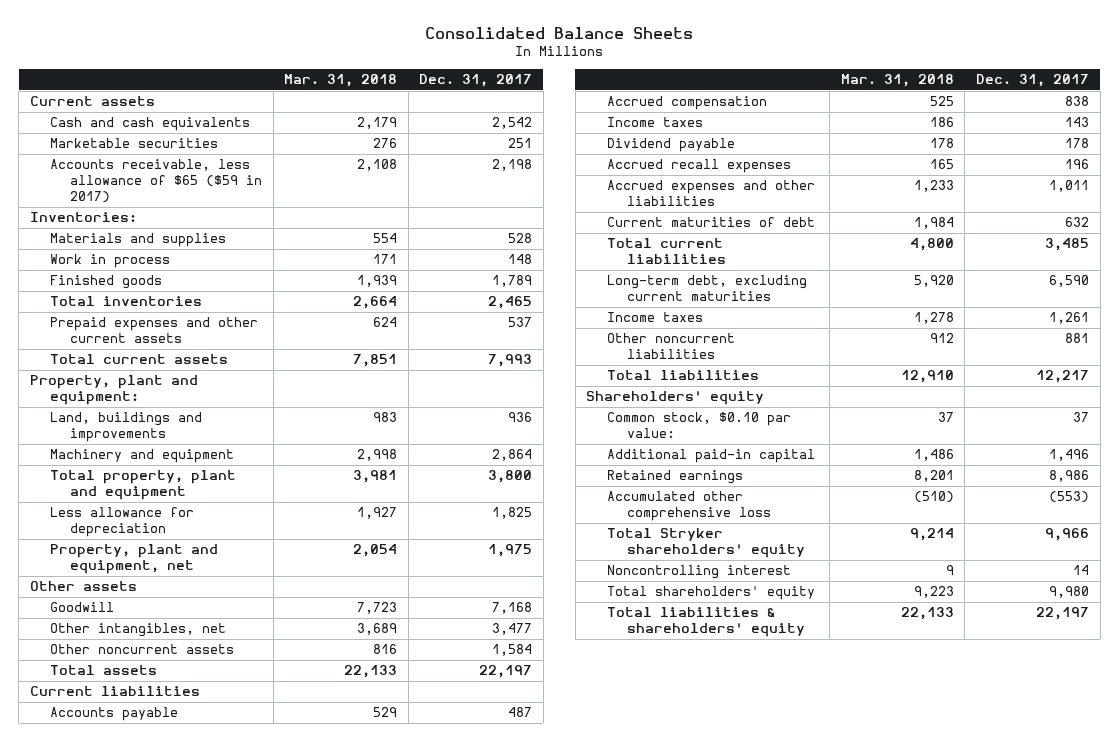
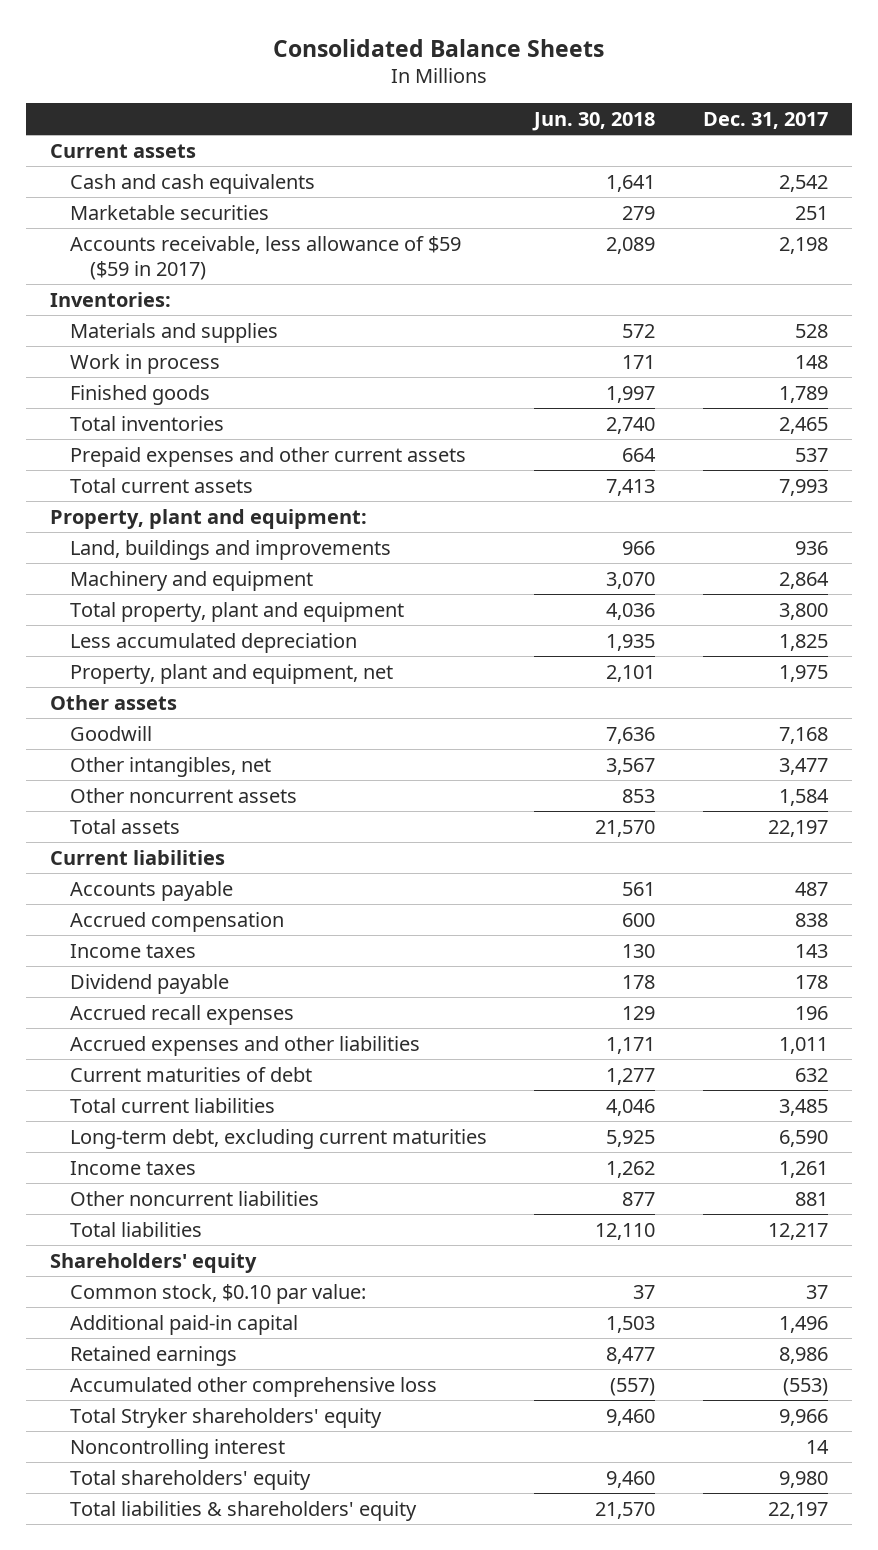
[284,74,398,88] Mar. 31, 2018 -> none
none -> [532,111,656,131] Jun. 30, 2018
[49,159,263,204] Accounts receivable, less allowance of $65 ($59 in 2017) -> [69,235,461,280] Accounts receivable, less allowance of $59 ($59 in 2017)
[49,507,194,538] Less allowance for depreciation -> [69,632,357,653] Less accumulated depreciation

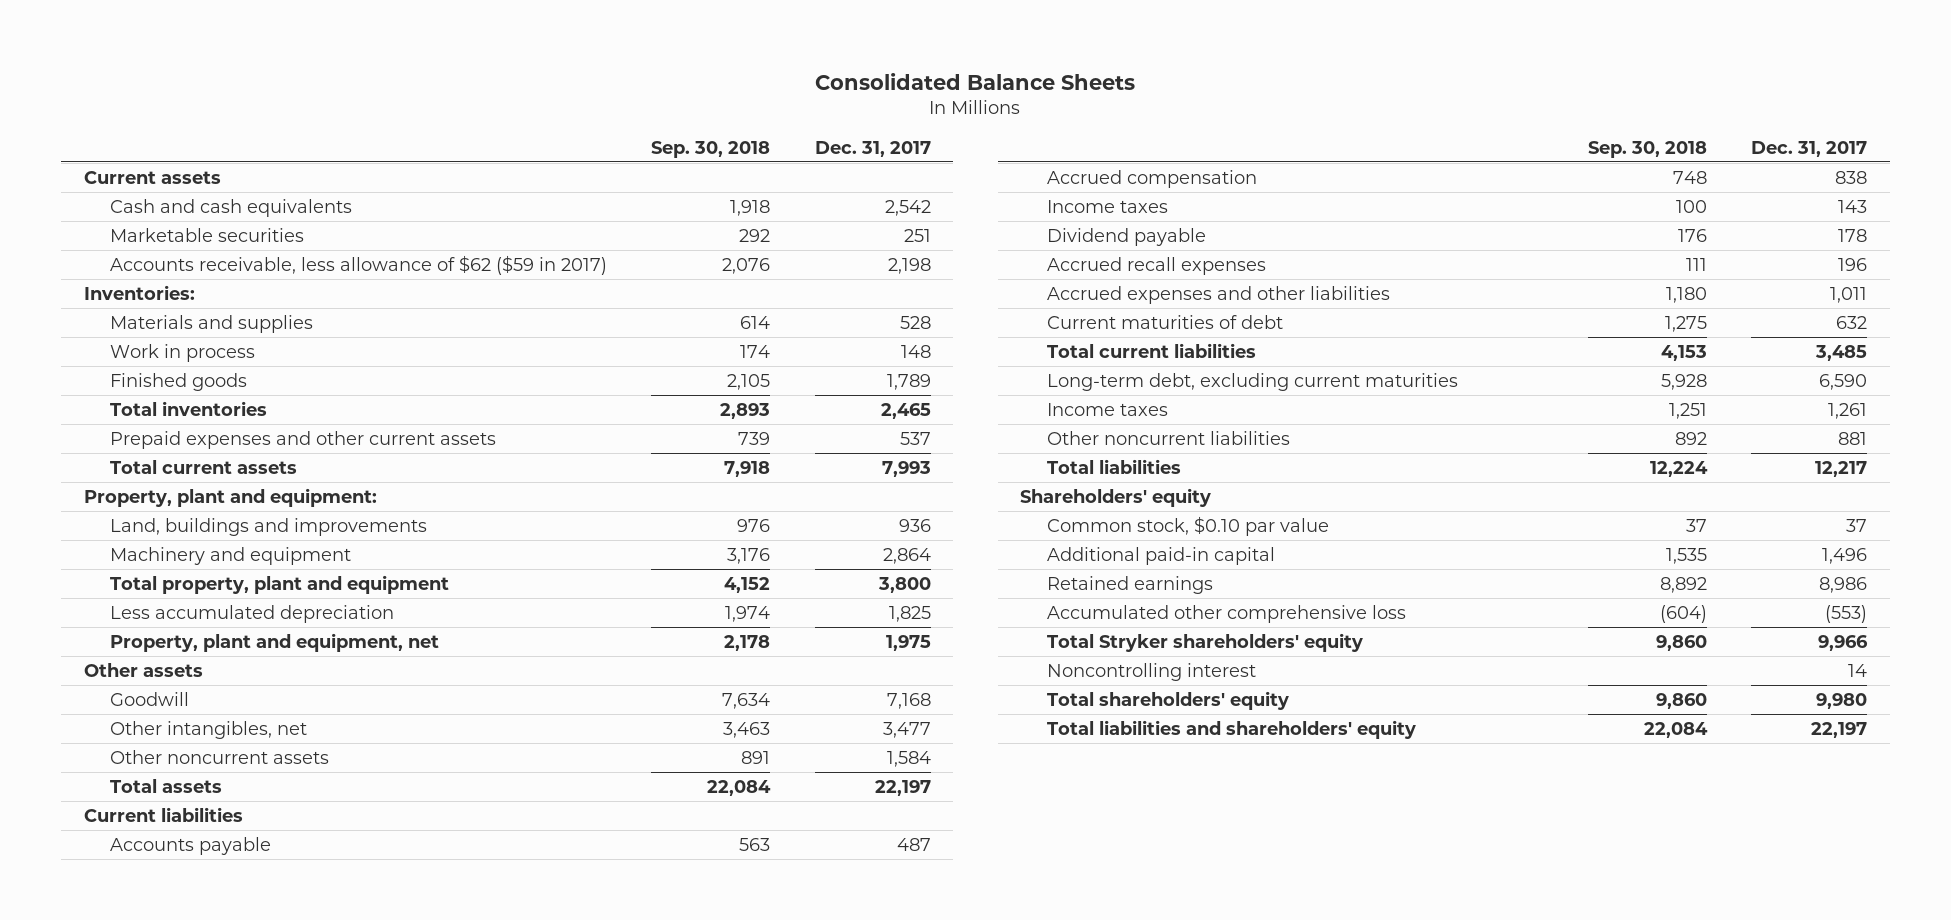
[532,111,656,131] Jun. 30, 2018 -> none
none -> [651,140,771,158] Sep. 30, 2018
[69,235,461,280] Accounts receivable, less allowance of $59 ($59 in 2017) -> [110,255,608,276] Accounts receivable, less allowance of $62 ($59 in 2017)
[69,1283,366,1304] Common stock, $0.10 par value: -> [1047,516,1330,537] Common stock, $0.10 par value
[69,1500,417,1521] Total liabilities & shareholders' equity -> [1047,720,1417,740] Total liabilities and shareholders' equity

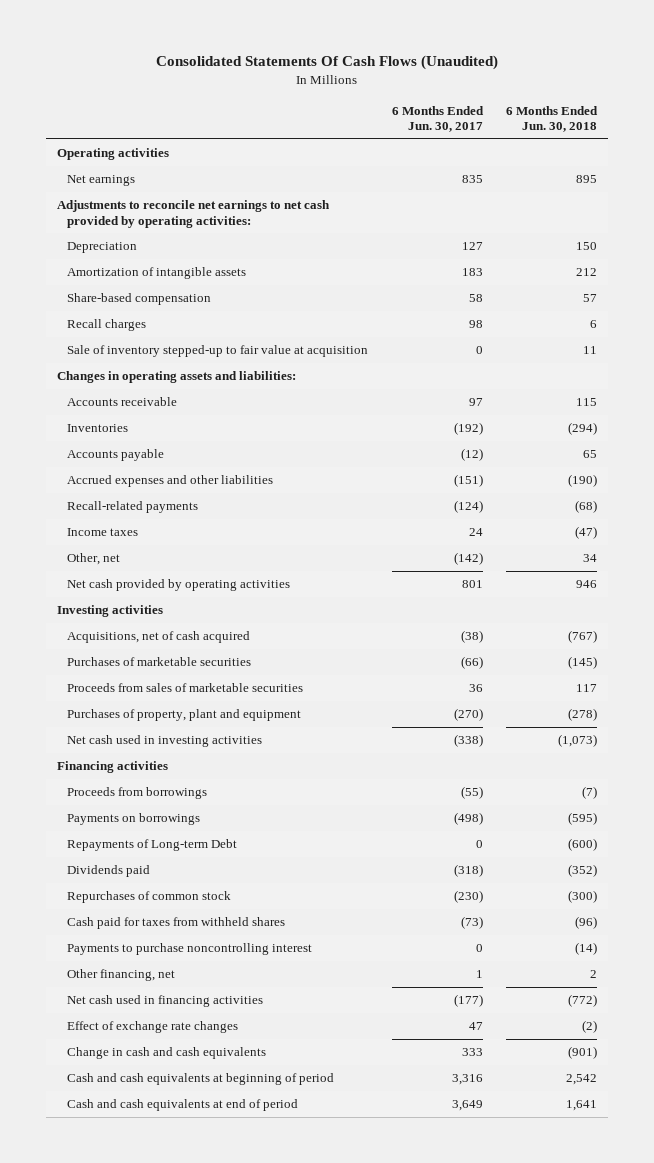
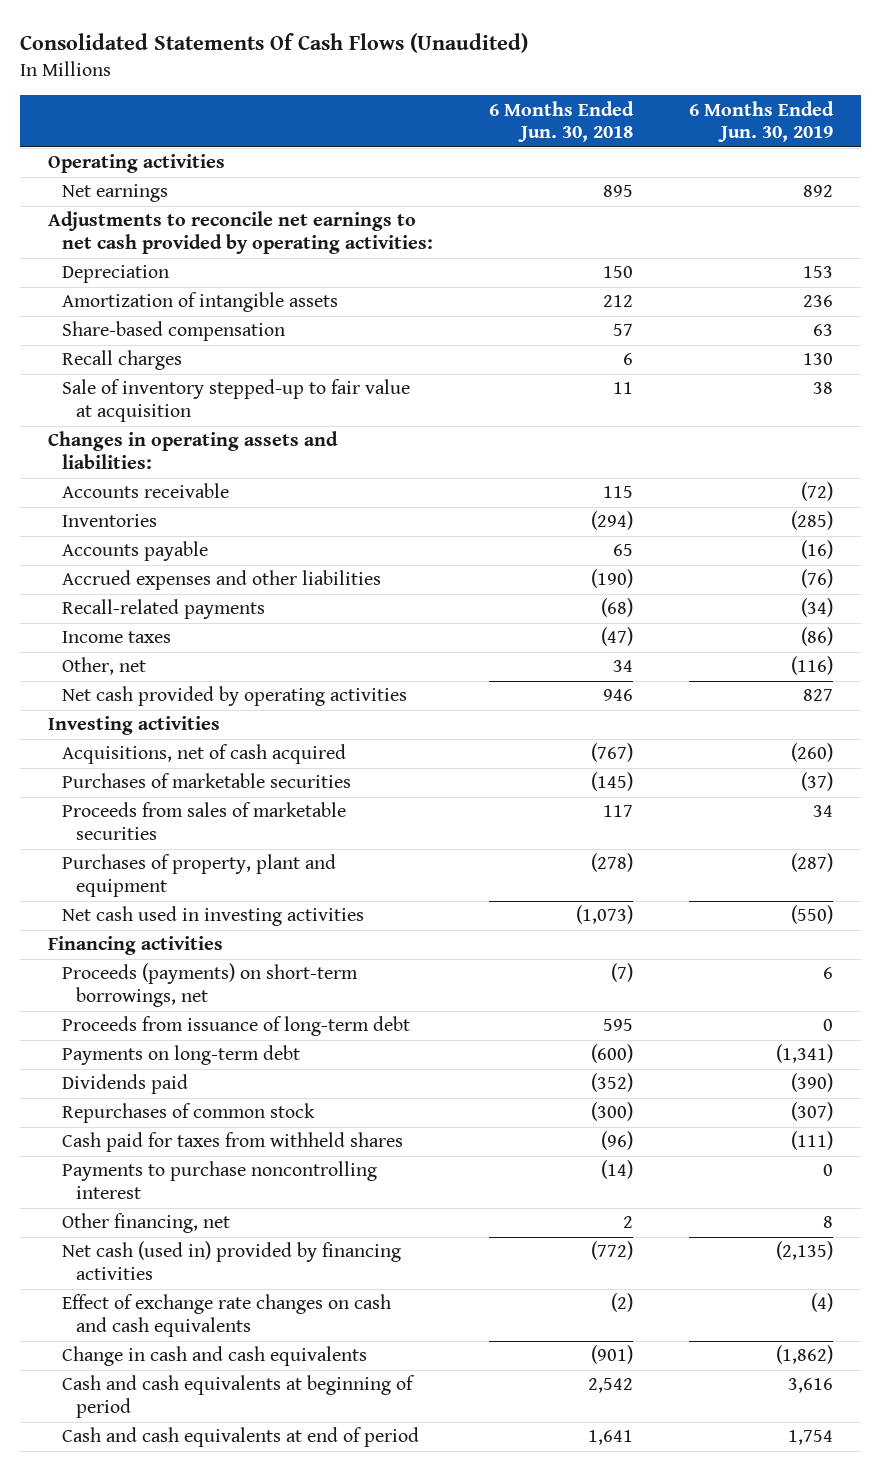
[391,105,484,133] 6 Months Ended Jun. 30, 2017 -> none
none -> [689,100,835,143] 6 Months Ended Jun. 30, 2019
[67,813,201,826] Payments on borrowings -> none
[67,787,208,800] Proceeds from borrowings -> [62,963,359,1008] Proceeds (payments) on short-term borrowings, net
none -> [62,1016,411,1037] Proceeds from issuance of long-term debt
[67,839,238,852] Repayments of Long-term Debt -> [62,1045,301,1066] Payments on long-term debt
[67,995,264,1008] Net cash used in financing activities -> [62,1241,402,1281] Net cash (used in) provided by financing activities
[67,1021,239,1034] Effect of exchange rate changes -> [62,1294,392,1338] Effect of exchange rate changes on cash and cash equivalents

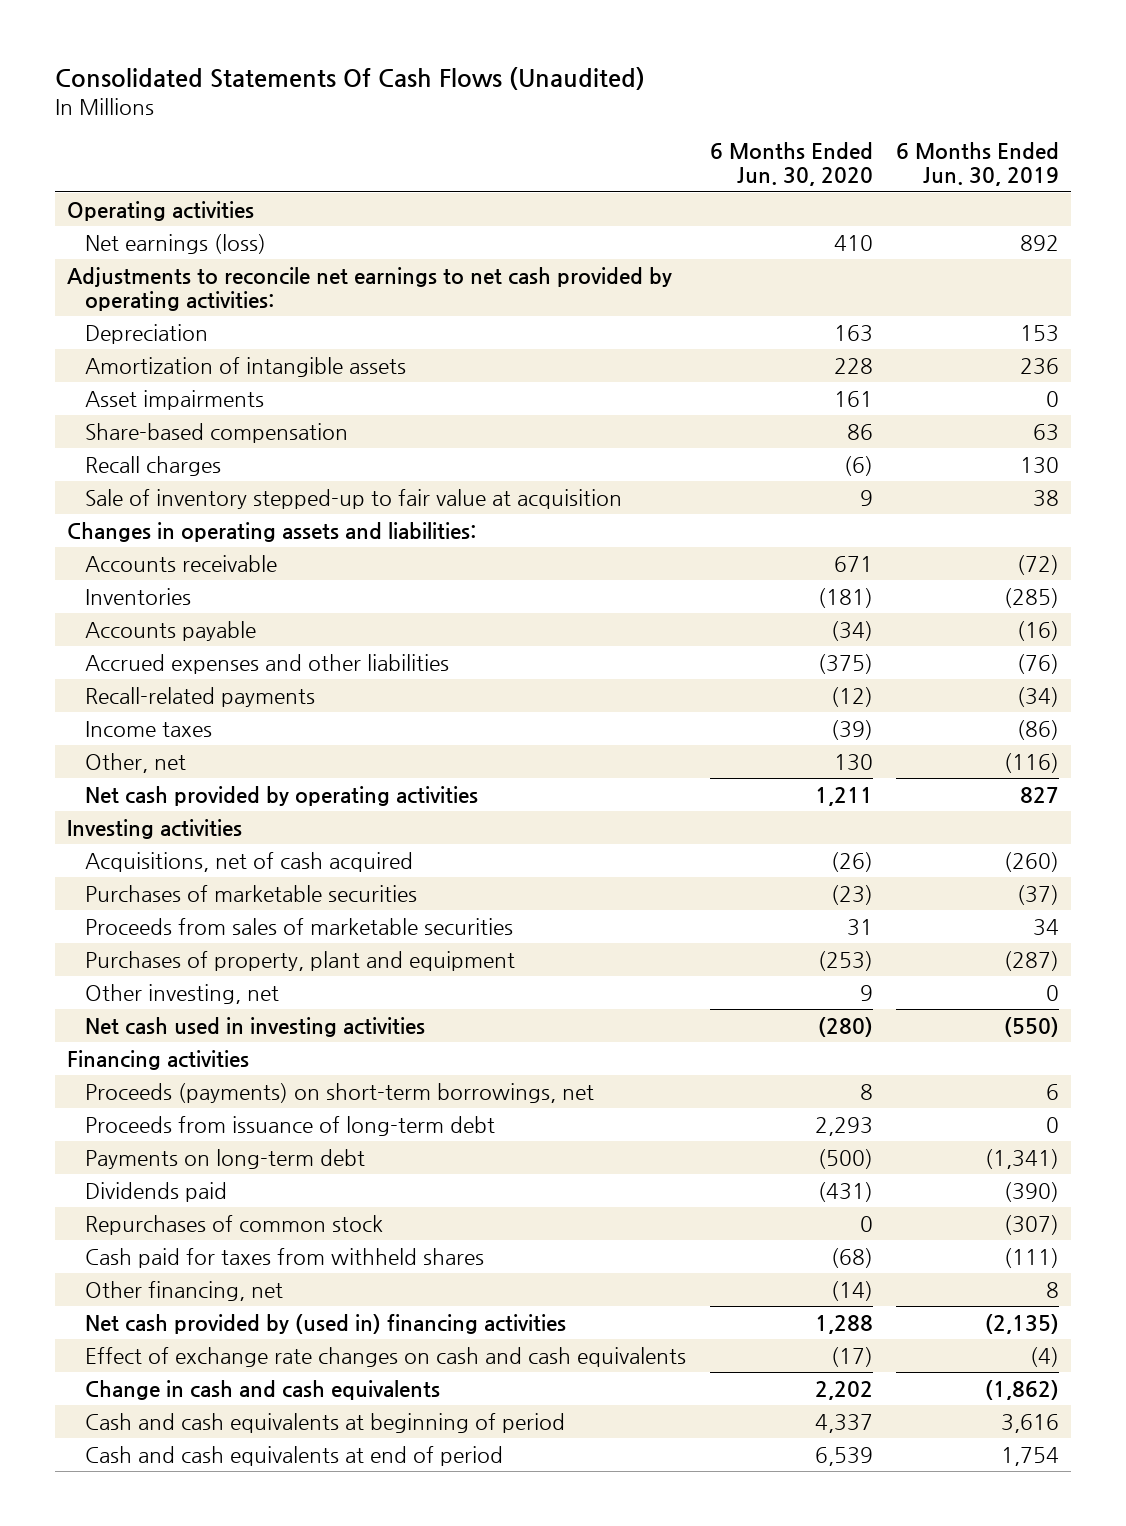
[489,100,635,143] 6 Months Ended Jun. 30, 2018 -> none
none -> [709,141,873,187] 6 Months Ended Jun. 30, 2020
[62,184,169,203] Net earnings -> [85,233,267,254] Net earnings (loss)
none -> [85,389,265,410] Asset impairments
none -> [85,983,280,1004] Other investing, net
[62,1161,378,1200] Payments to purchase noncontrolling interest -> none
[62,1241,402,1281] Net cash (used in) provided by financing activities -> [85,1313,567,1334] Net cash provided by (used in) financing activities

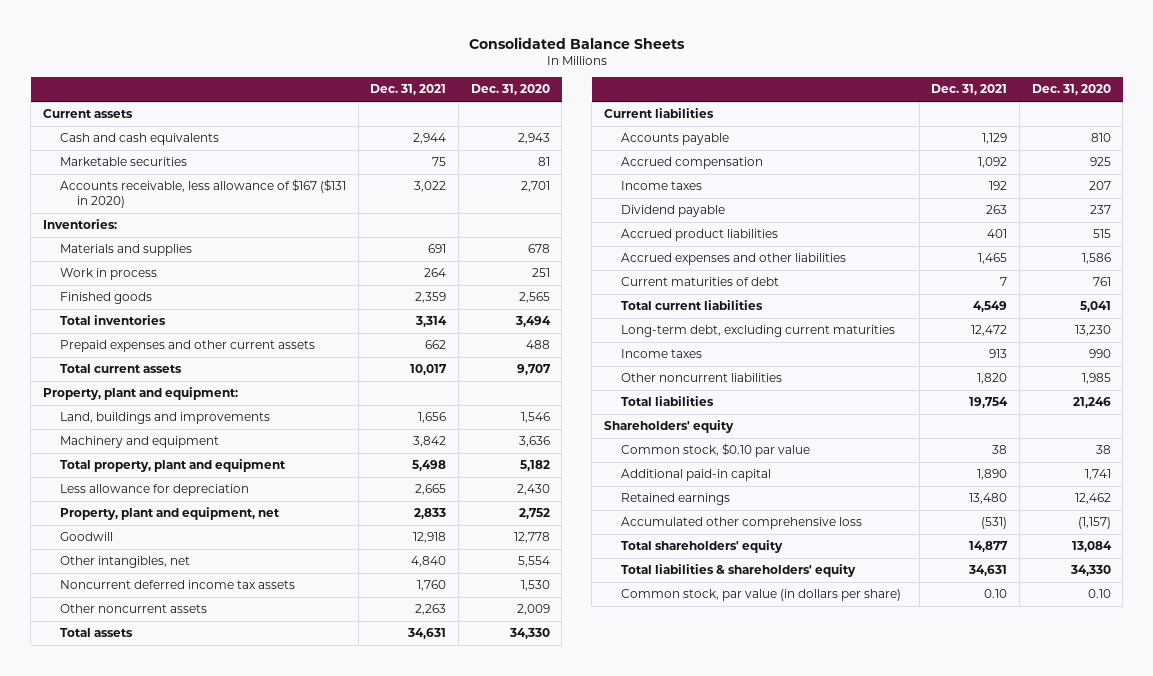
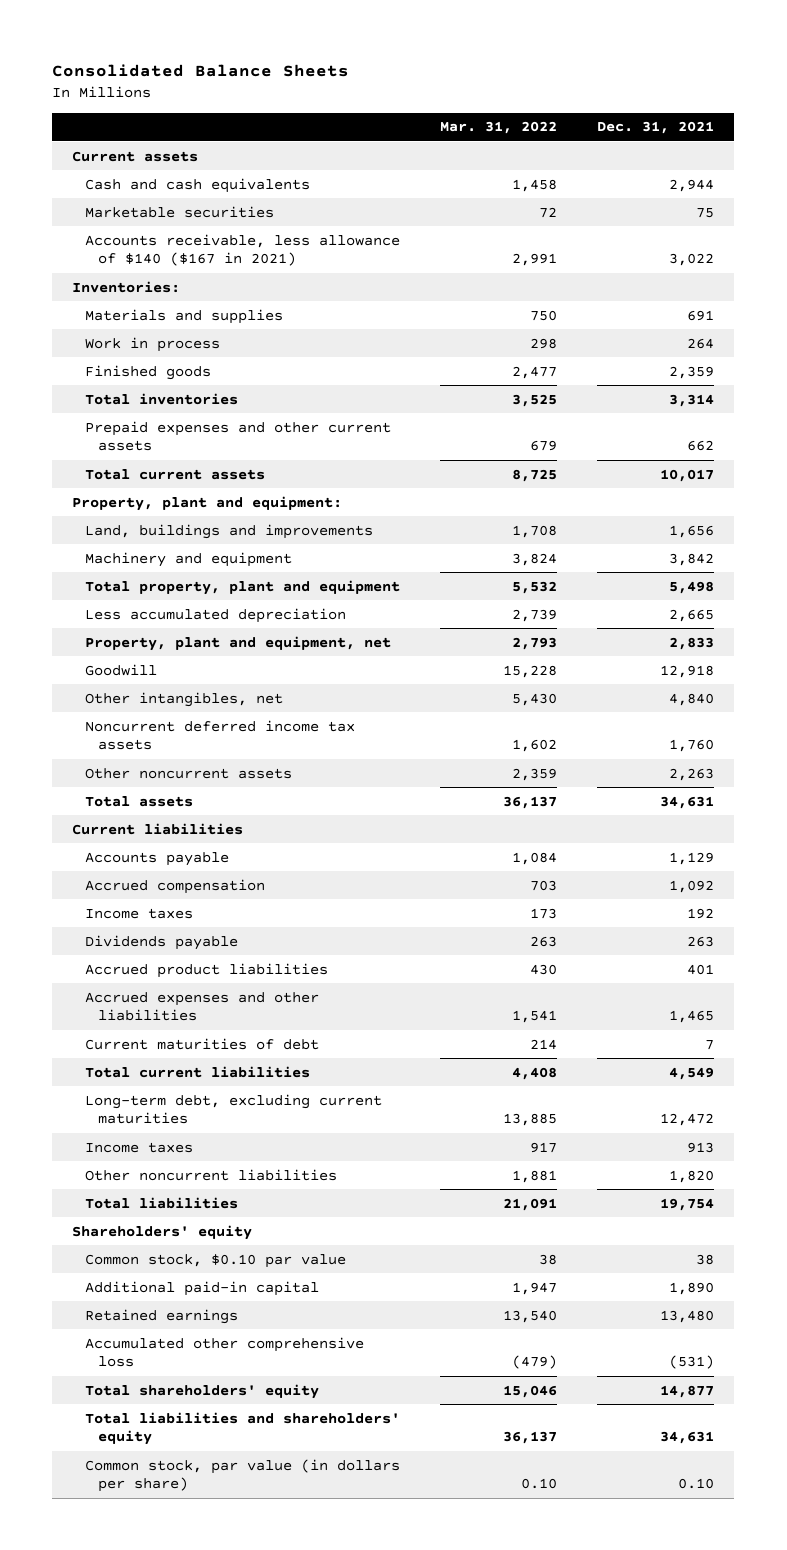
[470,84,550,96] Dec. 31, 2020 -> none
none -> [440,121,558,135] Mar. 31, 2022
[59,179,346,208] Accounts receivable, less allowance of $167 ($131 in 2020) -> [85,233,401,267] Accounts receivable, less allowance of $140 ($167 in 2021)
[59,484,249,497] Less allowance for depreciation -> [85,607,347,623] Less accumulated depreciation
[620,205,725,218] Dividend payable -> [85,934,239,950] Dividends payable
[620,564,856,578] Total liabilities & shareholders' equity -> [85,1411,401,1446] Total liabilities and shareholders' equity

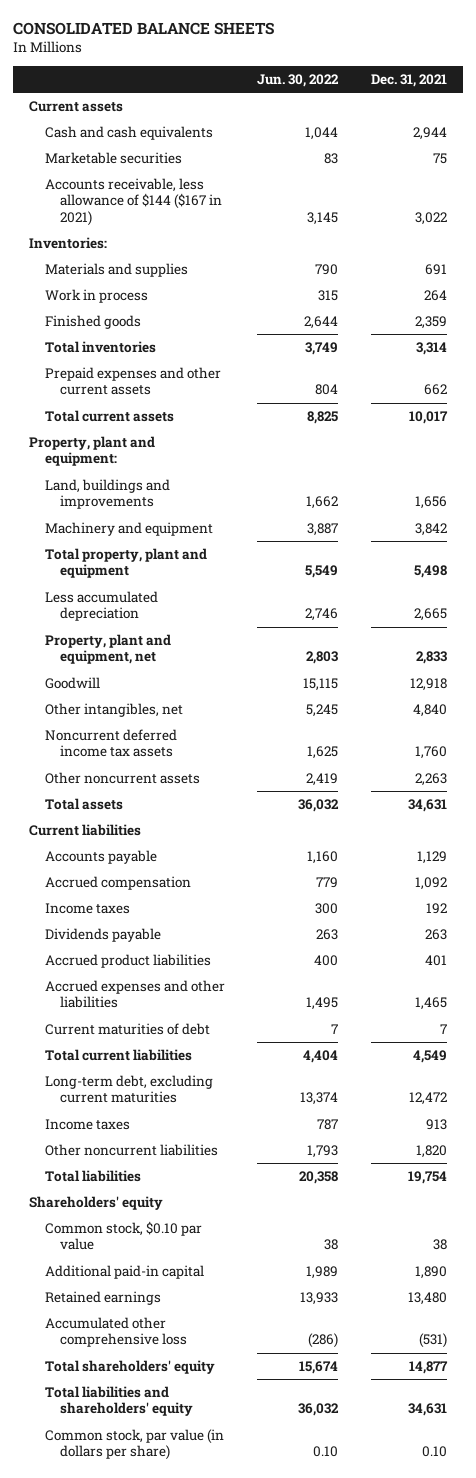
[52,64,350,78] Consolidated Balance Sheets -> [12,21,274,35] CONSOLIDATED BALANCE SHEETS
[440,121,558,135] Mar. 31, 2022 -> none
none -> [257,73,340,87] Jun. 30, 2022
[85,233,401,267] Accounts receivable, less allowance of $140 ($167 in 2021) -> [44,178,223,226] Accounts receivable, less allowance of $144 ($167 in 2021)

